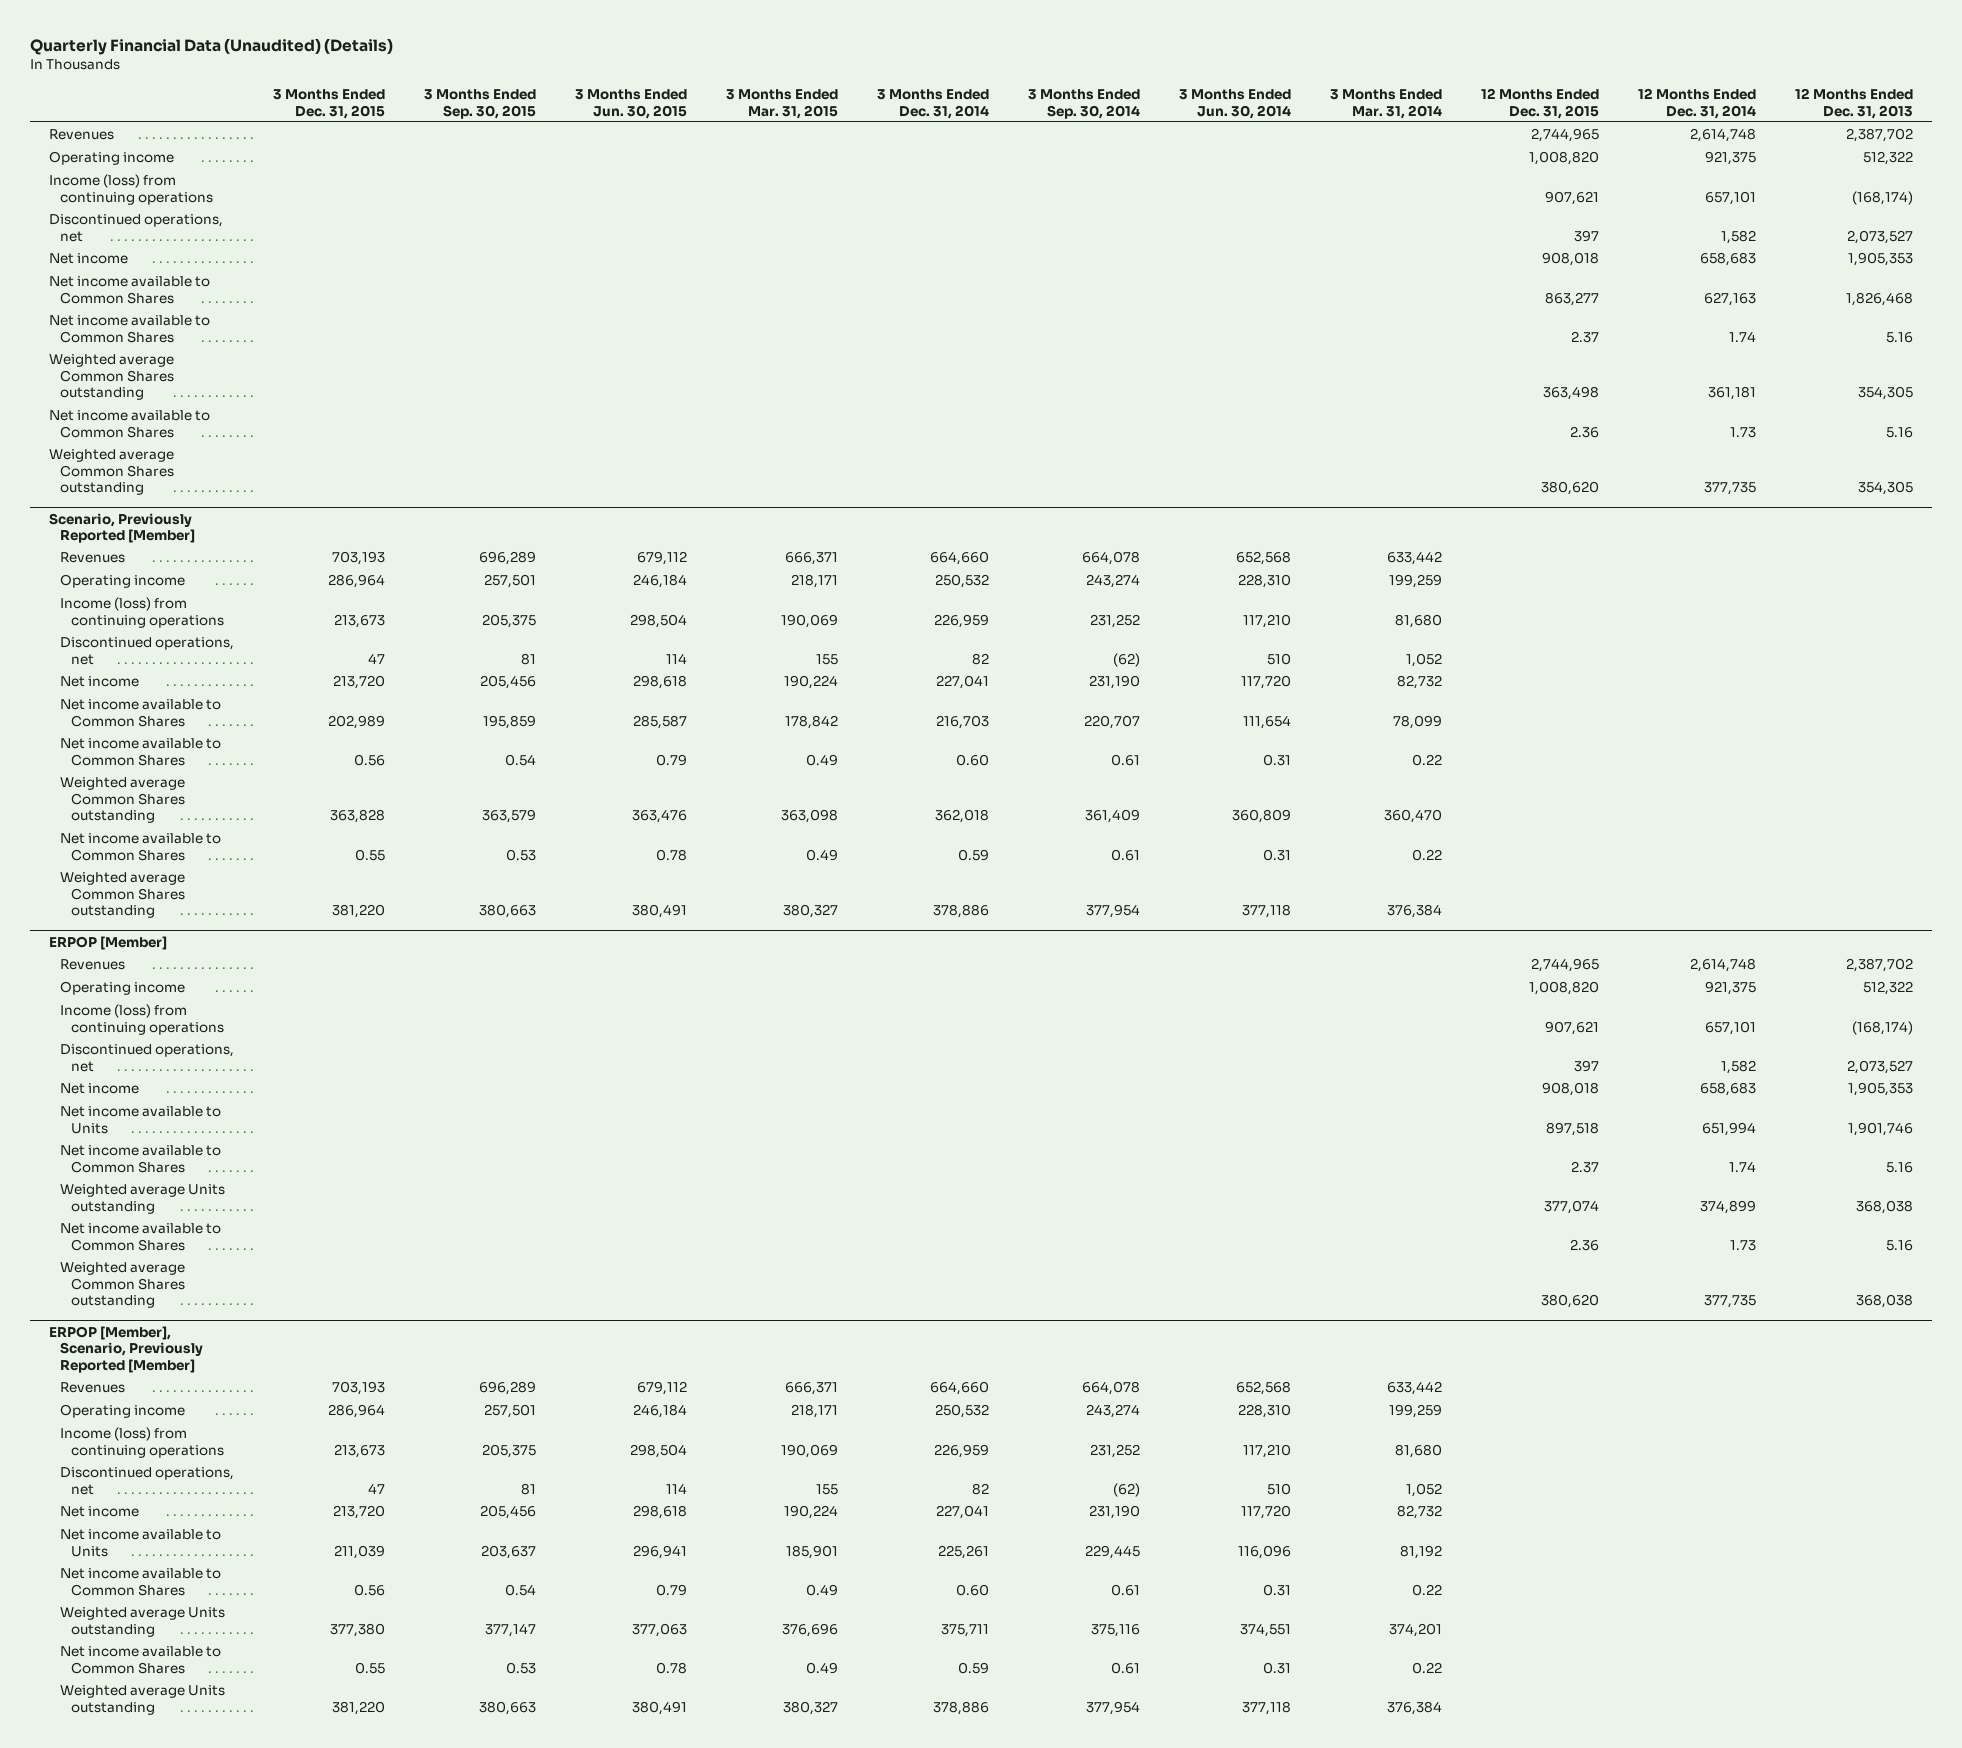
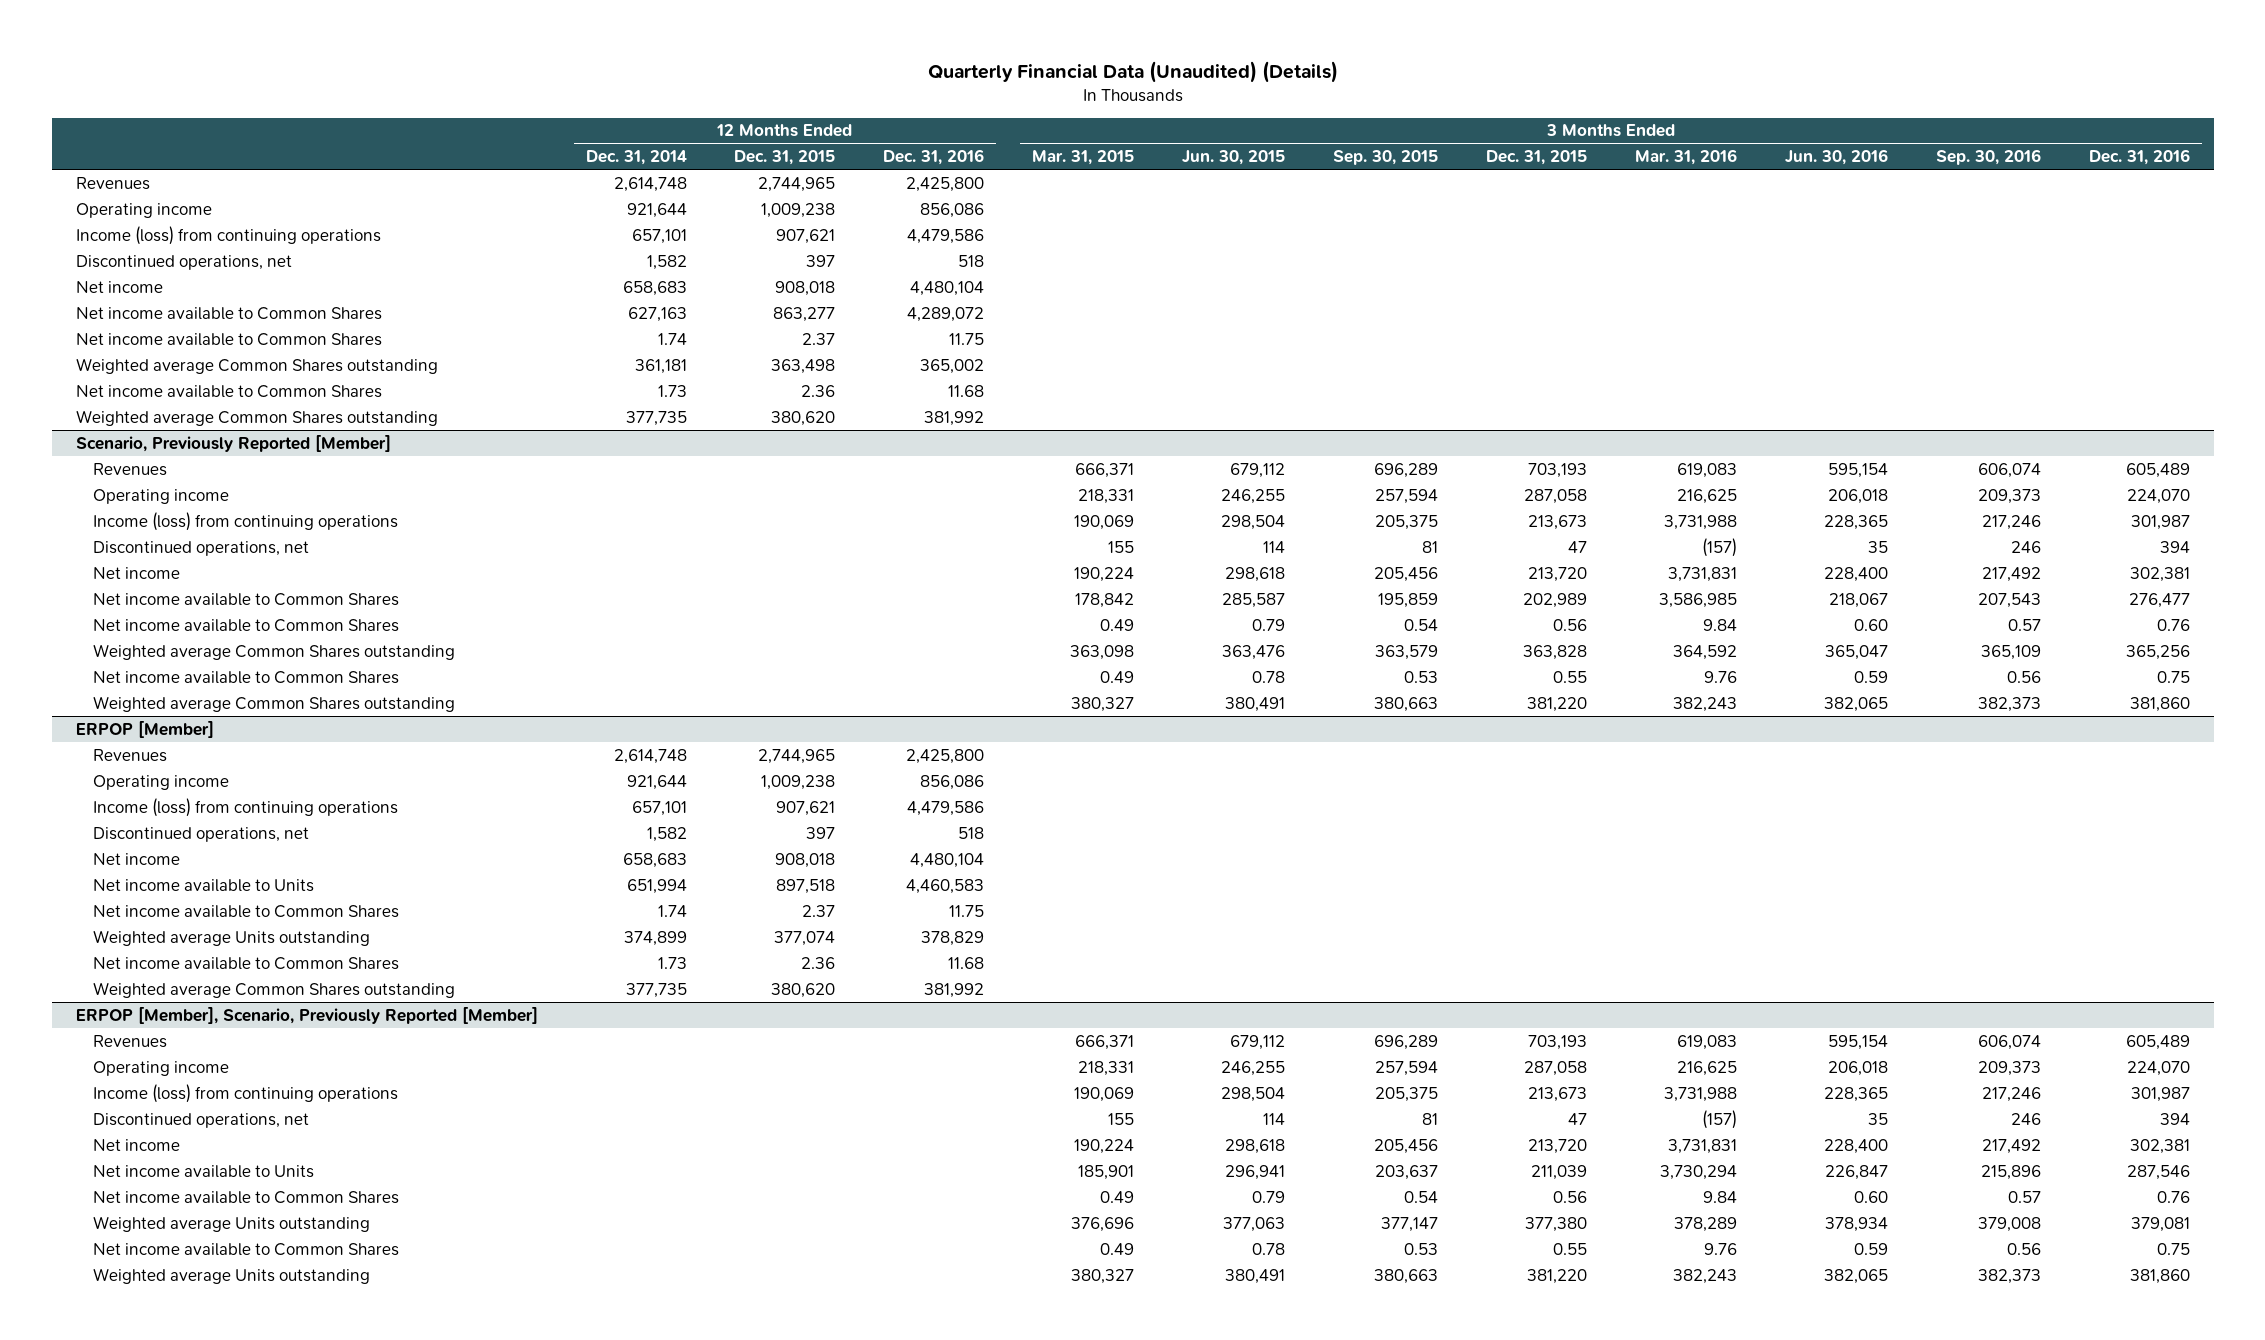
[876,88,989,119] 3 Months Ended Dec. 31, 2014 -> none
[1027,88,1140,119] 3 Months Ended Sep. 30, 2014 -> none
[1178,88,1291,119] 3 Months Ended Jun. 30, 2014 -> none
[1329,88,1442,119] 3 Months Ended Mar. 31, 2014 -> none
[1794,87,1913,119] 12 Months Ended Dec. 31, 2013 -> none
none -> [883,149,985,166] Dec. 31, 2016
none -> [1634,149,1737,166] Mar. 31, 2016
none -> [1784,149,1888,166] Jun. 30, 2016
none -> [1935,149,2041,166] Sep. 30, 2016
none -> [2088,149,2190,166] Dec. 31, 2016
[1528,151,1599,166] 1,008,820 -> [761,202,836,218] 1,009,238
[1704,151,1756,166] 921,375 -> [626,202,687,218] 921,644
[328,574,386,589] 286,964 -> [1523,488,1587,504] 287,058
[483,574,536,589] 257,501 -> [1375,488,1439,504] 257,594
[632,574,687,589] 246,184 -> [1221,488,1286,504] 246,255
[790,574,838,589] 218,171 -> [1078,488,1135,504] 218,331
[1528,981,1599,996] 1,008,820 -> [761,774,836,790] 1,009,238
[1704,981,1756,996] 921,375 -> [626,774,687,790] 921,644
[328,1404,386,1419] 286,964 -> [1523,1060,1587,1076] 287,058
[483,1404,536,1419] 257,501 -> [1375,1060,1439,1076] 257,594
[632,1404,687,1419] 246,184 -> [1221,1060,1286,1076] 246,255
[790,1404,838,1419] 218,171 -> [1078,1060,1135,1076] 218,331

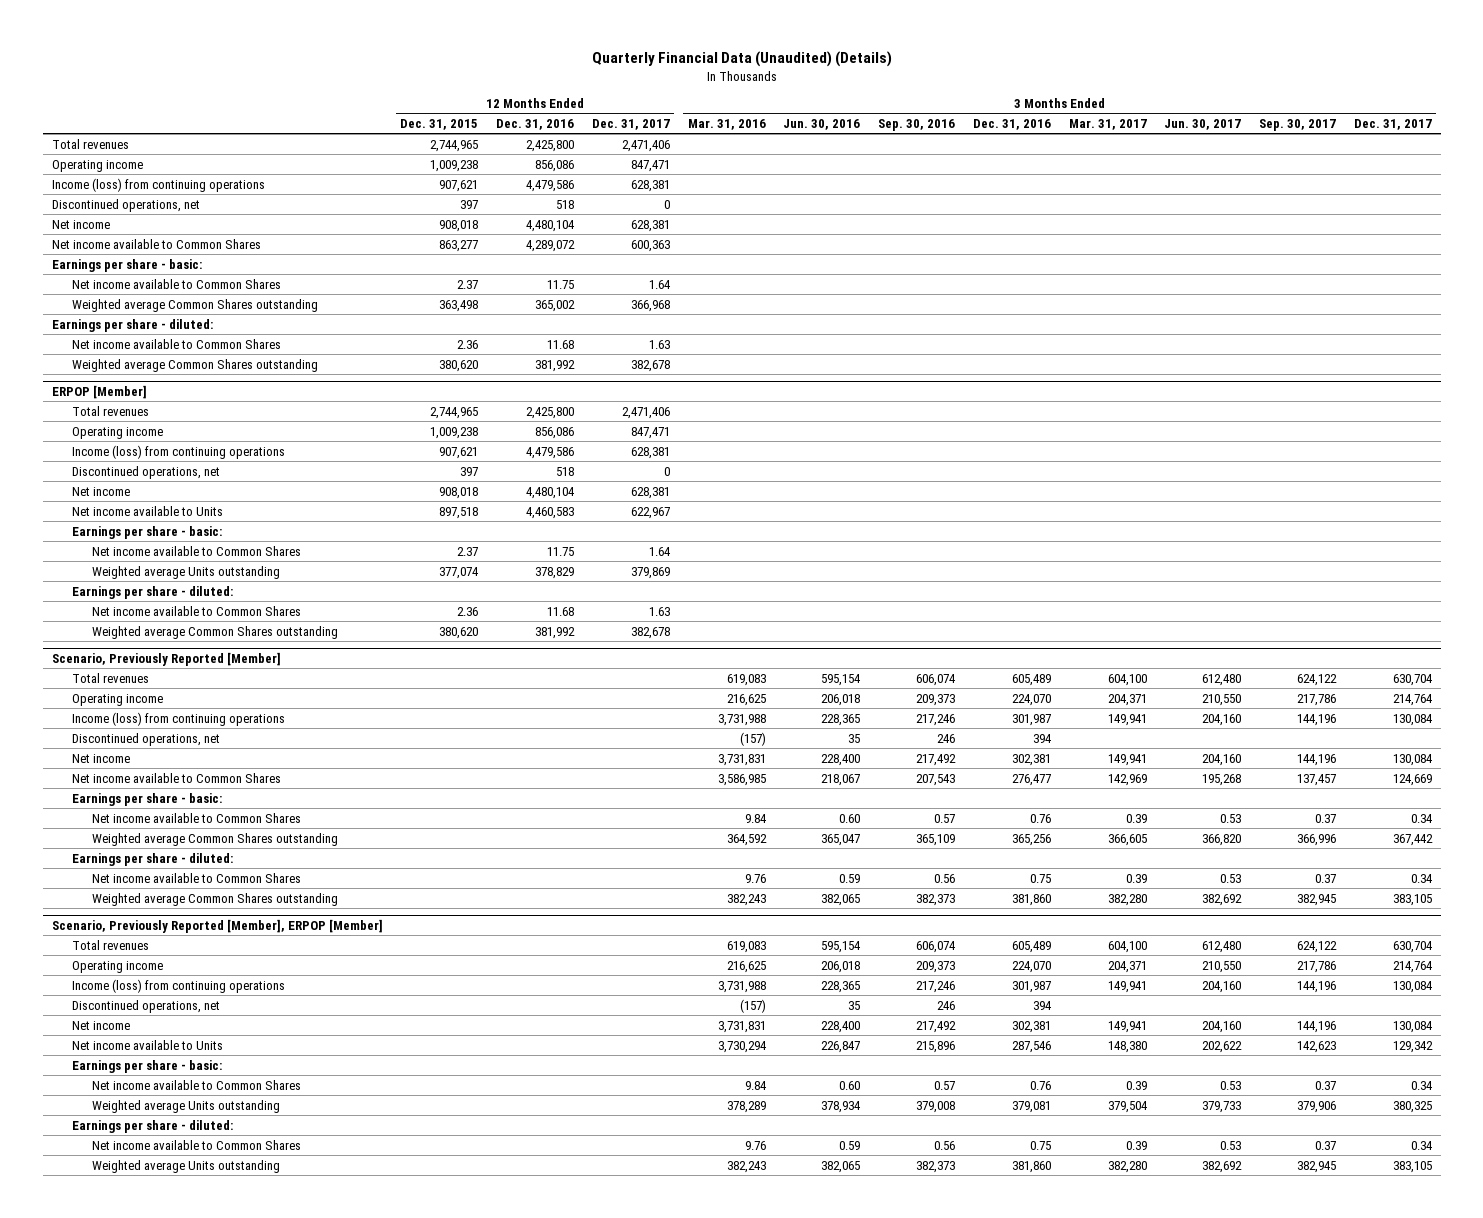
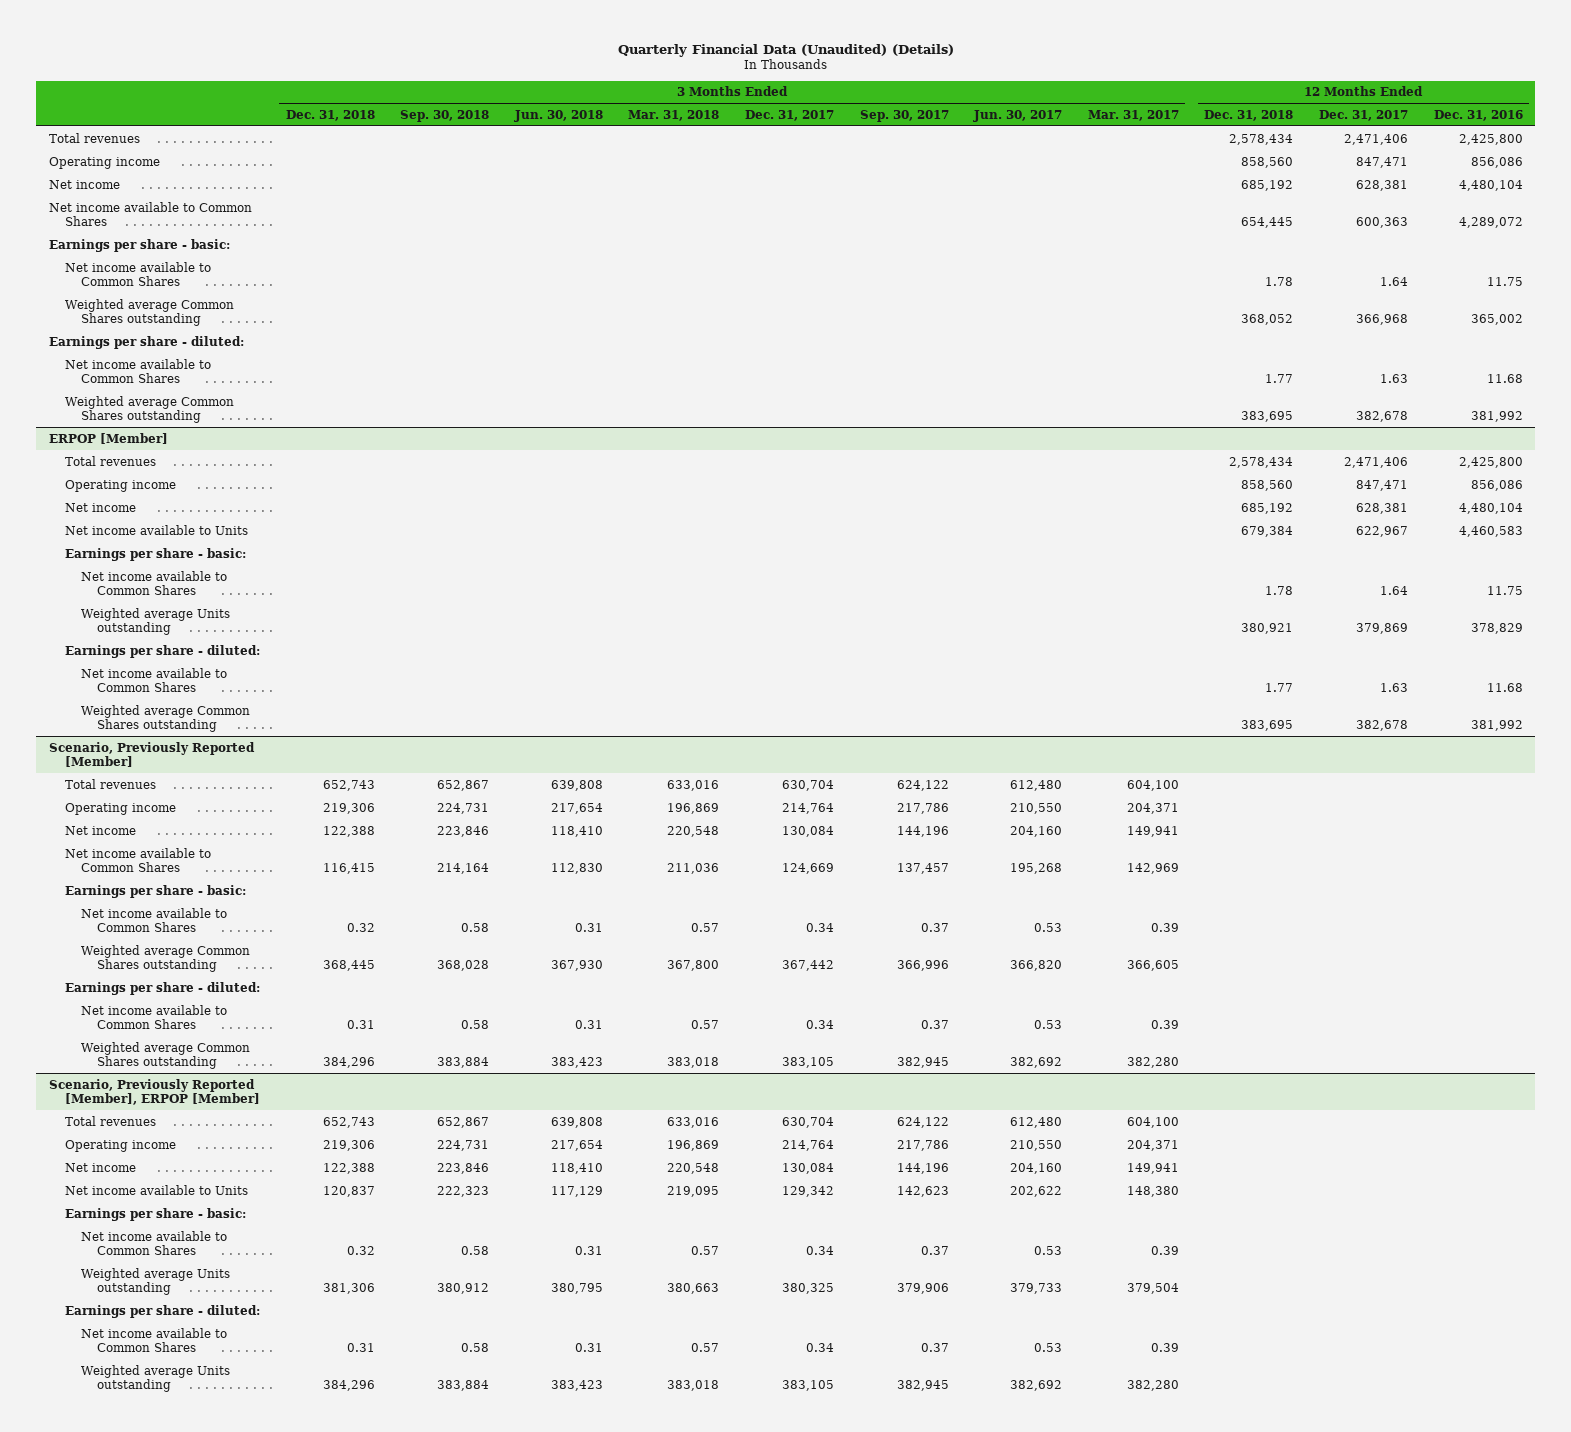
[400,118,479,130] Dec. 31, 2015 -> none
[687,118,766,130] Mar. 31, 2016 -> none
[783,118,861,130] Jun. 30, 2016 -> none
[878,118,956,131] Sep. 30, 2016 -> none
[972,118,1051,130] Dec. 31, 2016 -> none
none -> [285,109,375,121] Dec. 31, 2018
none -> [400,109,490,122] Sep. 30, 2018
none -> [513,109,603,122] Jun. 30, 2018
none -> [628,109,720,121] Mar. 31, 2018
none -> [1204,109,1294,121] Dec. 31, 2018
[51,177,265,192] Income (loss) from continuing operations -> none
[51,198,200,212] Discontinued operations, net -> none
[71,444,285,459] Income (loss) from continuing operations -> none
[71,465,220,479] Discontinued operations, net -> none
[71,711,285,726] Income (loss) from continuing operations -> none
[71,732,220,746] Discontinued operations, net -> none
[71,978,285,993] Income (loss) from continuing operations -> none
[71,999,220,1013] Discontinued operations, net -> none

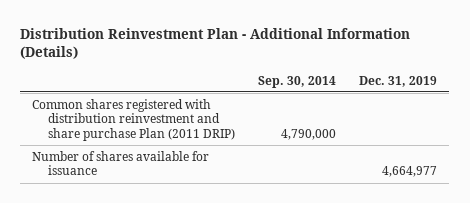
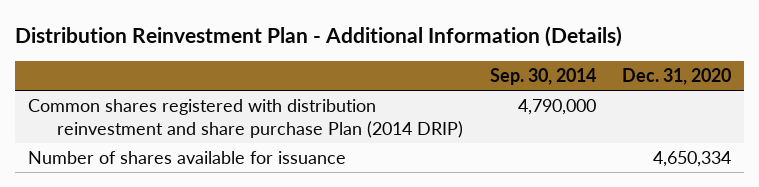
[359,75,438,87] Dec. 31, 2019 -> none
none -> [621,68,731,86] Dec. 31, 2020
[32,98,235,141] Common shares registered with distribution reinvestment and share purchase Plan (2011 DRIP) -> [28,99,464,139] Common shares registered with distribution reinvestment and share purchase Plan (2014 DRIP)

